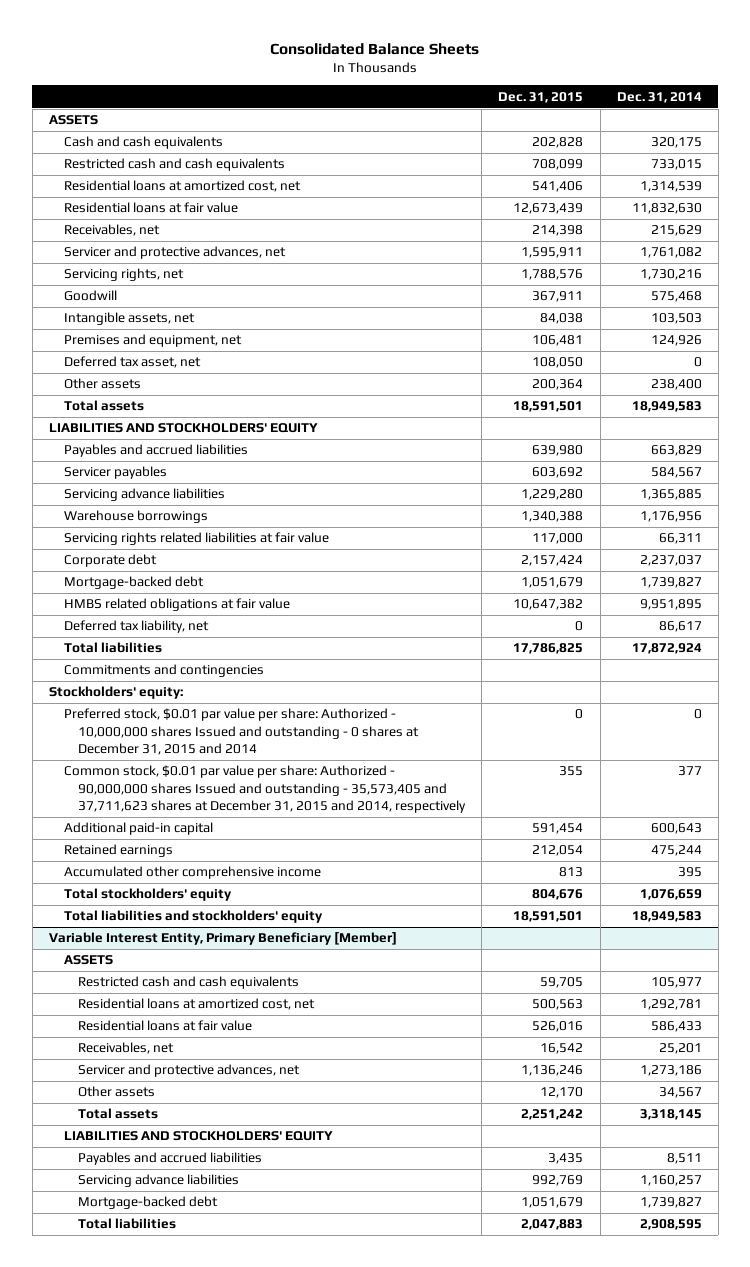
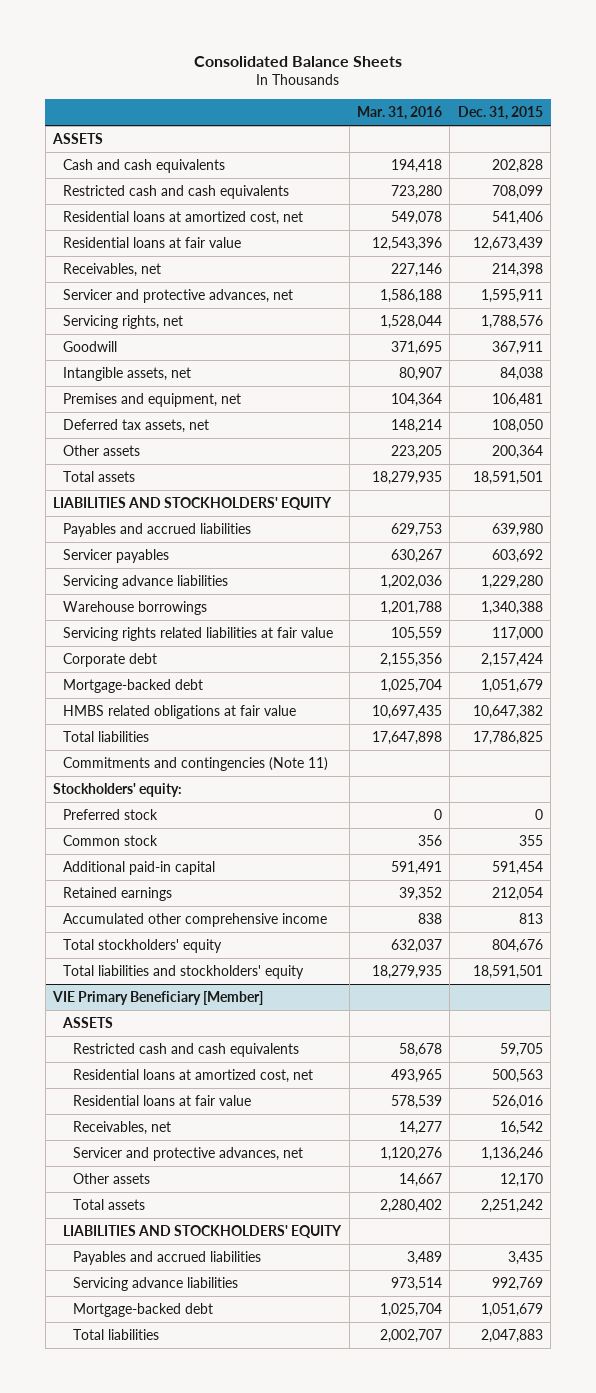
[616,91,702,103] Dec. 31, 2014 -> none
none -> [356,106,442,121] Mar. 31, 2016
[63,356,201,369] Deferred tax asset, net -> [63,418,210,433] Deferred tax assets, net
[63,620,209,634] Deferred tax liability, net -> none
[63,664,264,678] Commitments and contingencies -> [63,756,329,771] Commitments and contingencies (Note 11)
[63,708,420,756] Preferred stock, $0.01 par value per share: Authorized - 10,000,000 shares Issued and outstanding - 0 shares at December 31, 2015 and 2014 -> [63,808,159,820] Preferred stock
[63,765,467,814] Common stock, $0.01 par value per share: Authorized - 90,000,000 shares Issued and outstanding - 35,573,405 and 37,711,623 shares at December 31, 2015 and 2014, respectively -> [63,834,159,846] Common stock
[48,932,397,946] Variable Interest Entity, Primary Beneficiary [Member] -> [51,990,263,1005] VIE Primary Beneficiary [Member]

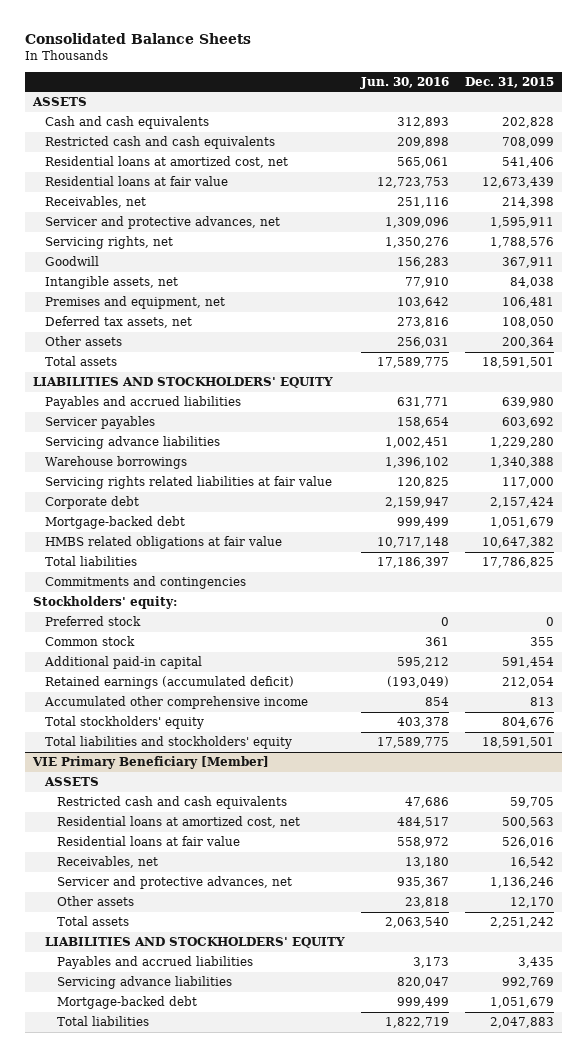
[356,106,442,121] Mar. 31, 2016 -> none
none -> [360,76,450,89] Jun. 30, 2016
[63,756,329,771] Commitments and contingencies (Note 11) -> [45,576,247,590] Commitments and contingencies
[63,886,173,901] Retained earnings -> [45,676,295,690] Retained earnings (accumulated deficit)

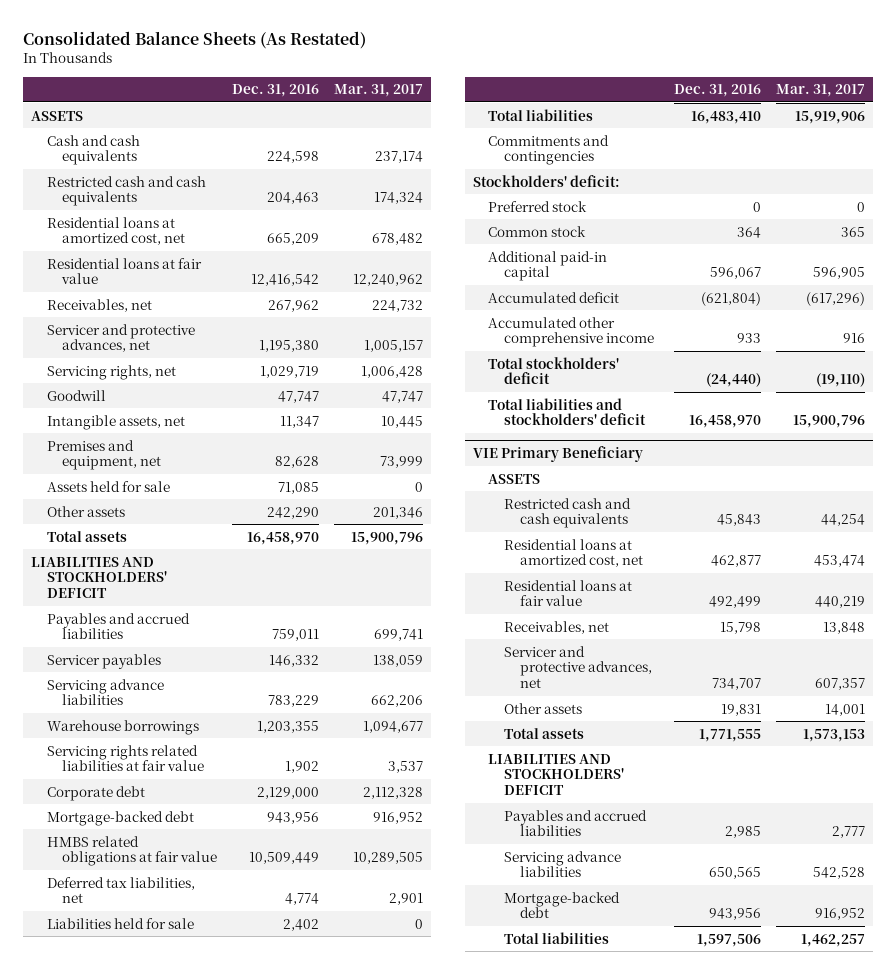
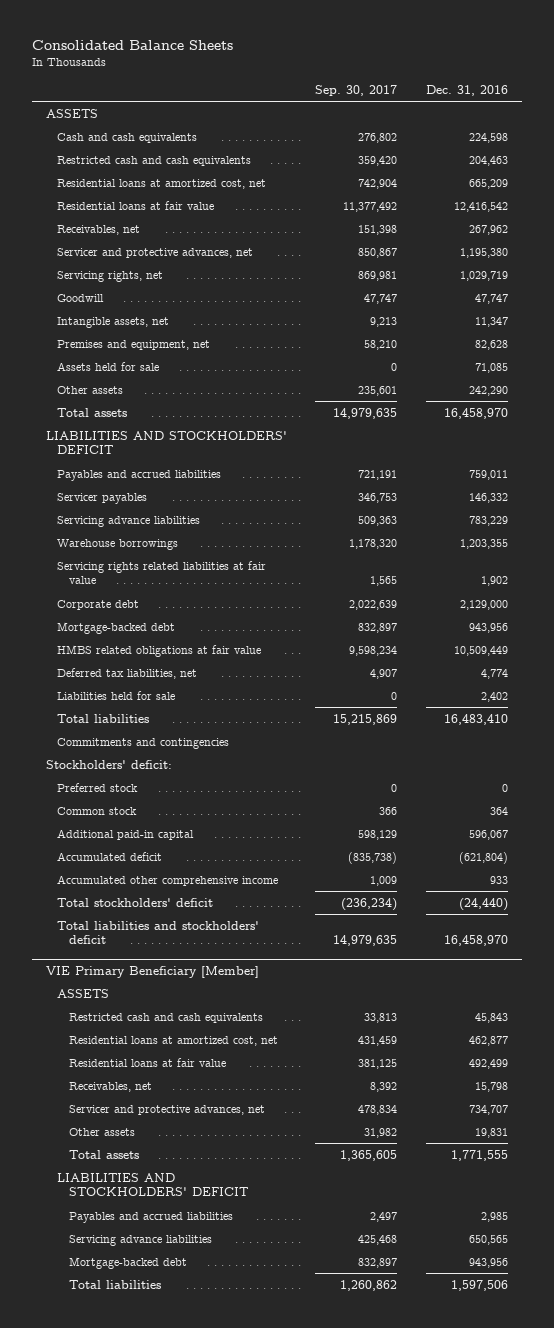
[23,30,367,49] Consolidated Balance Sheets (As Restated) -> [31,40,233,51] Consolidated Balance Sheets
[334,84,424,98] Mar. 31, 2017 -> none
none -> [315,84,398,96] Sep. 30, 2017
[472,446,643,463] VIE Primary Beneficiary -> [45,965,259,978] VIE Primary Beneficiary [Member]

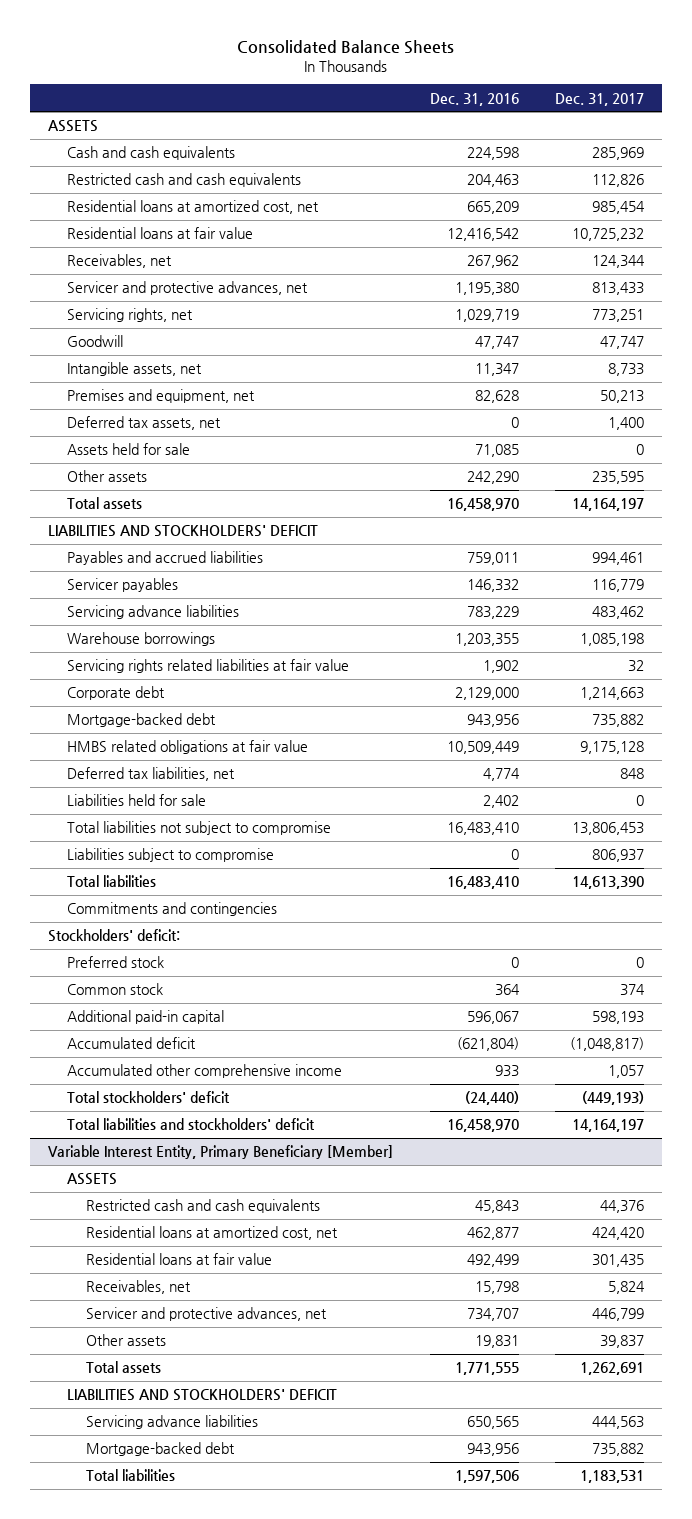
[315,84,398,96] Sep. 30, 2017 -> none
none -> [554,92,644,106] Dec. 31, 2017
none -> [67,416,222,431] Deferred tax assets, net
none -> [67,821,332,836] Total liabilities not subject to compromise
none -> [67,848,275,863] Liabilities subject to compromise
[45,965,259,978] VIE Primary Beneficiary [Member] -> [48,1145,394,1160] Variable Interest Entity, Primary Beneficiary [Member]
[68,1211,233,1223] Payables and accrued liabilities -> none

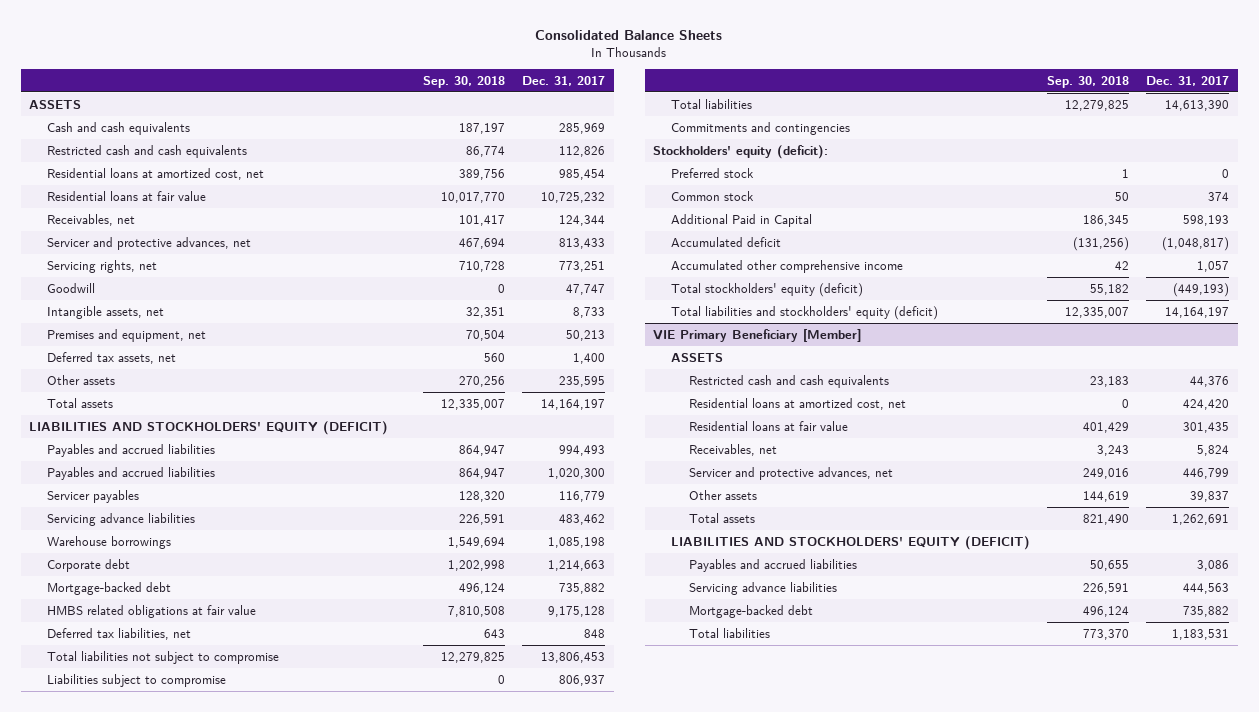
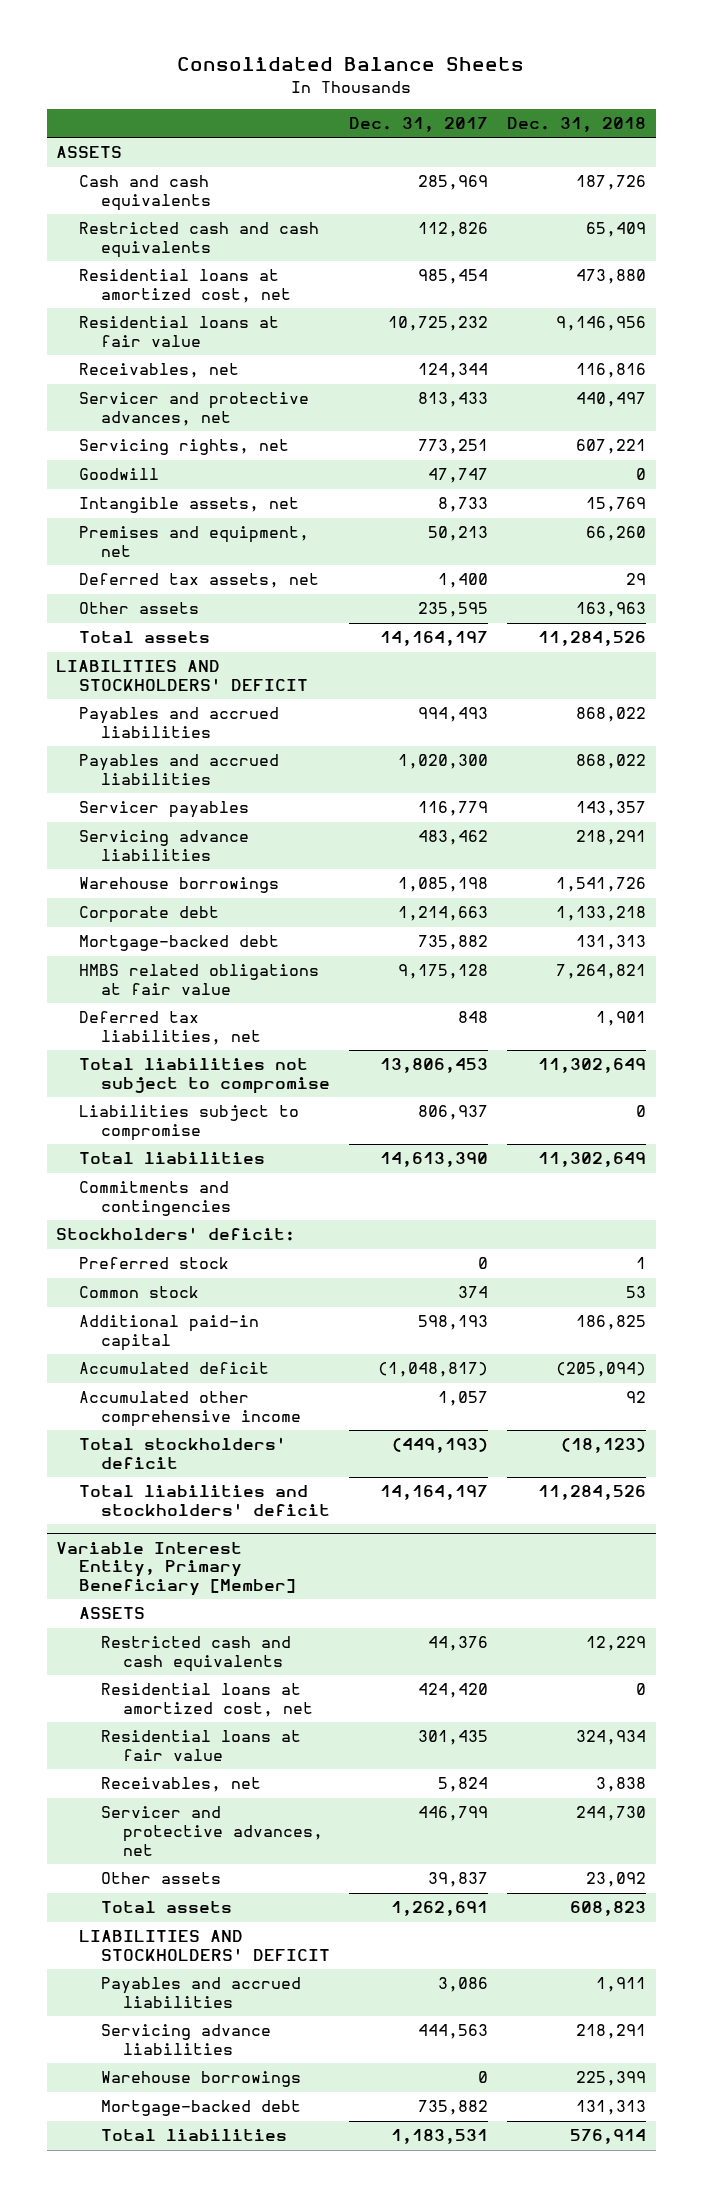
[423,75,506,88] Sep. 30, 2018 -> none
none -> [507,117,647,133] Dec. 31, 2018
[29,420,389,435] LIABILITIES AND STOCKHOLDERS' EQUITY (DEFICIT) -> [56,660,308,692] LIABILITIES AND STOCKHOLDERS' DEFICIT
[653,144,829,159] Stockholders' equity (deficit): -> [56,1227,296,1242] Stockholders' deficit:
[671,213,813,227] Additional Paid in Capital -> [78,1315,259,1352] Additional paid-in capital
[671,282,864,297] Total stockholders' equity (deficit) -> [78,1437,286,1470] Total stockholders' deficit
[671,305,939,320] Total liabilities and stockholders' equity (deficit) -> [78,1485,330,1517] Total liabilities and stockholders' deficit
[653,328,862,342] VIE Primary Beneficiary [Member] -> [56,1541,296,1597] Variable Interest Entity, Primary Beneficiary [Member]
[671,535,1031,550] LIABILITIES AND STOCKHOLDERS' EQUITY (DEFICIT) -> [78,1930,330,1962] LIABILITIES AND STOCKHOLDERS' DEFICIT
none -> [100,2071,301,2088] Warehouse borrowings

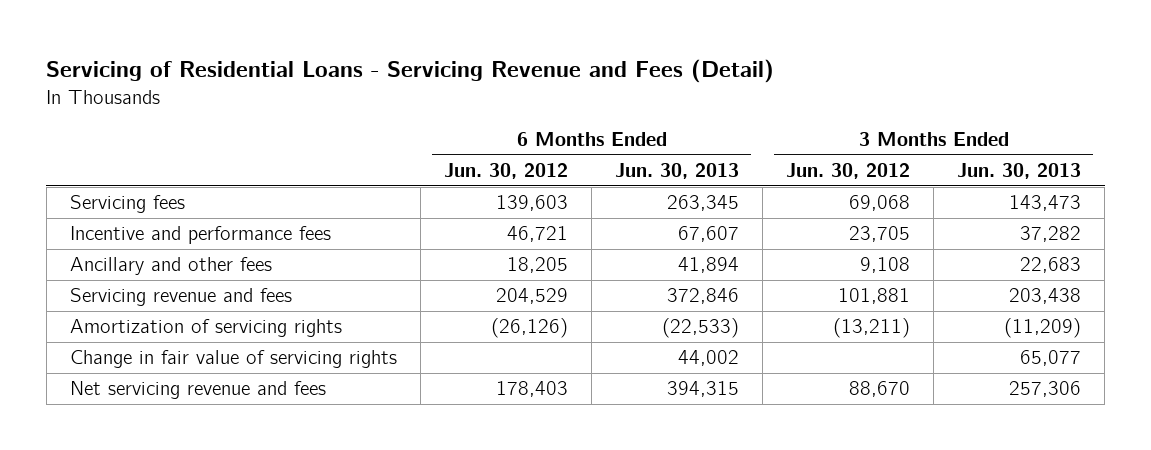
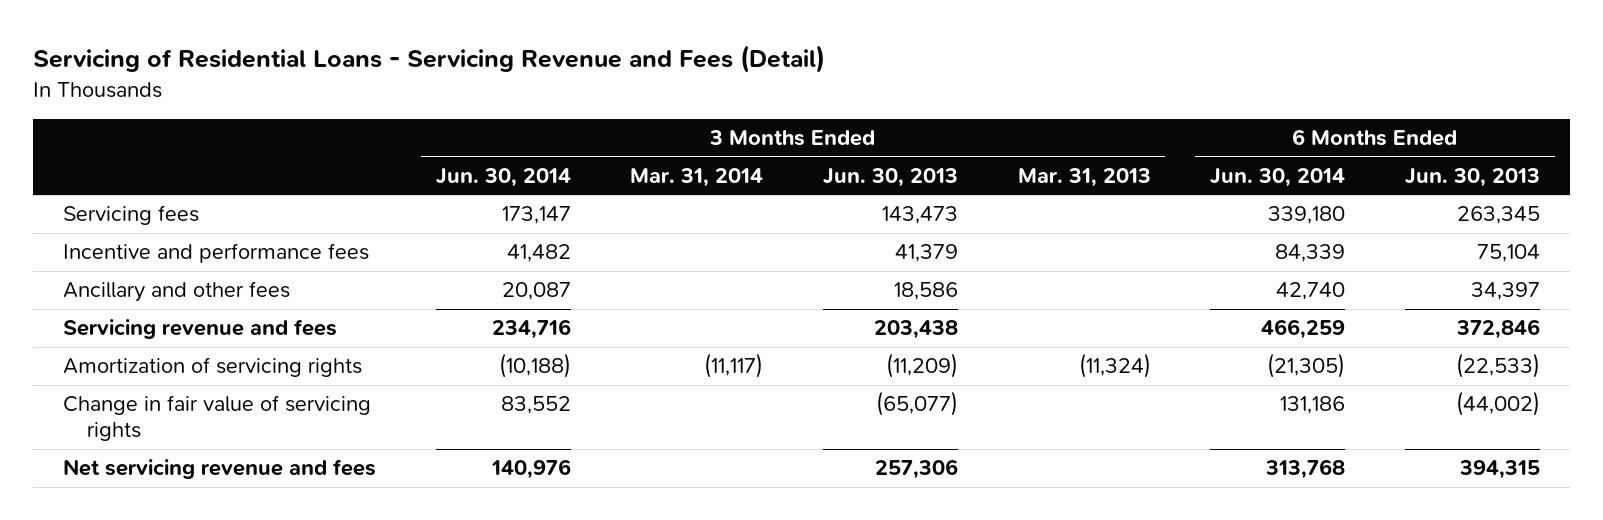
[444,163,569,180] Jun. 30, 2012 -> none
[786,163,911,180] Jun. 30, 2012 -> none
none -> [435,167,571,187] Jun. 30, 2014
none -> [630,167,764,187] Mar. 31, 2014
none -> [1017,167,1151,187] Mar. 31, 2013
none -> [1210,167,1346,187] Jun. 30, 2014
[678,226,740,243] 67,607 -> [1476,244,1540,263] 75,104
[1020,226,1082,243] 37,282 -> [894,244,958,263] 41,379
[678,257,740,274] 41,894 -> [1470,282,1540,301] 34,397
[1020,257,1082,274] 22,683 -> [893,282,958,301] 18,586
[678,350,740,367] 44,002 -> [1455,391,1540,417] (44,002)
[1020,350,1082,367] 65,077 -> [875,391,958,417] (65,077)

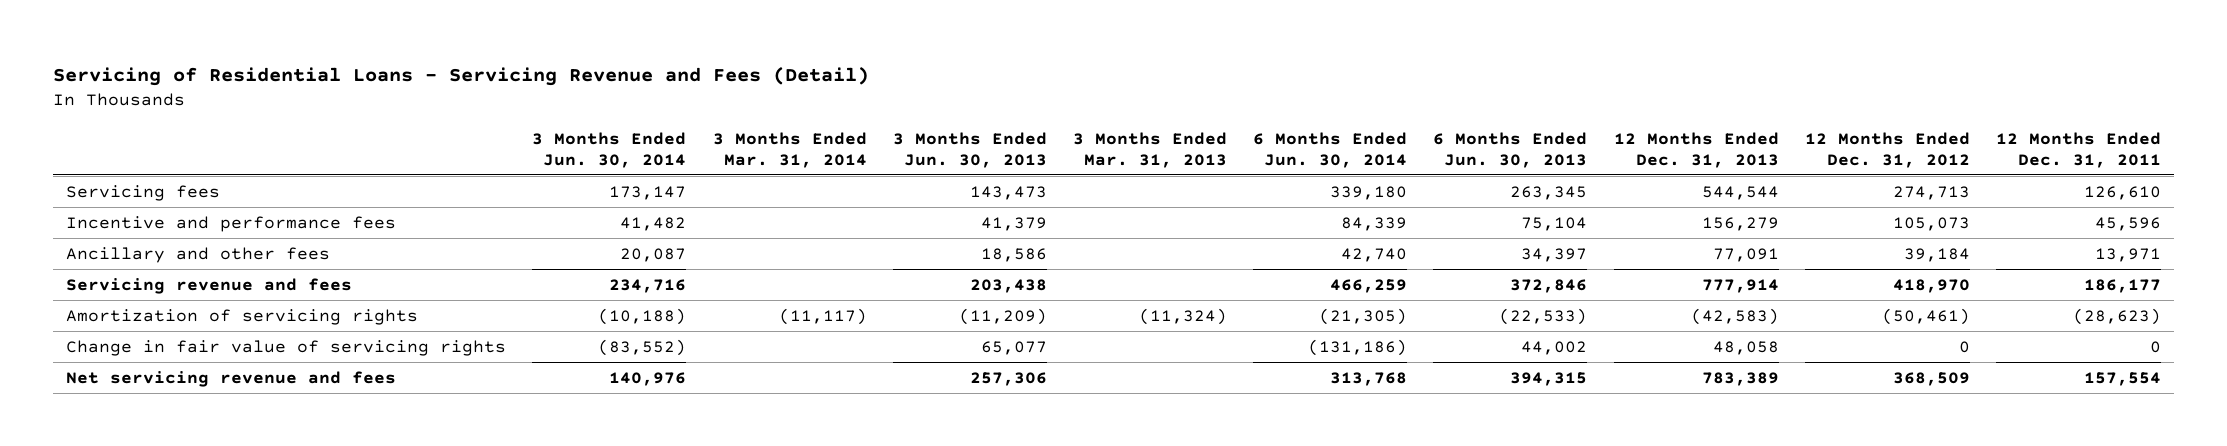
none -> [1613,131,1779,168] 12 Months Ended Dec. 31, 2013
none -> [1804,131,1970,168] 12 Months Ended Dec. 31, 2012
none -> [1995,131,2161,168] 12 Months Ended Dec. 31, 2011
[500,396,571,415] 83,552 -> [598,338,687,356] (83,552)
[875,391,958,417] (65,077) -> [980,340,1047,355] 65,077
[1280,396,1346,415] 131,186 -> [1308,338,1408,356] (131,186)
[1455,391,1540,417] (44,002) -> [1521,340,1588,355] 44,002

